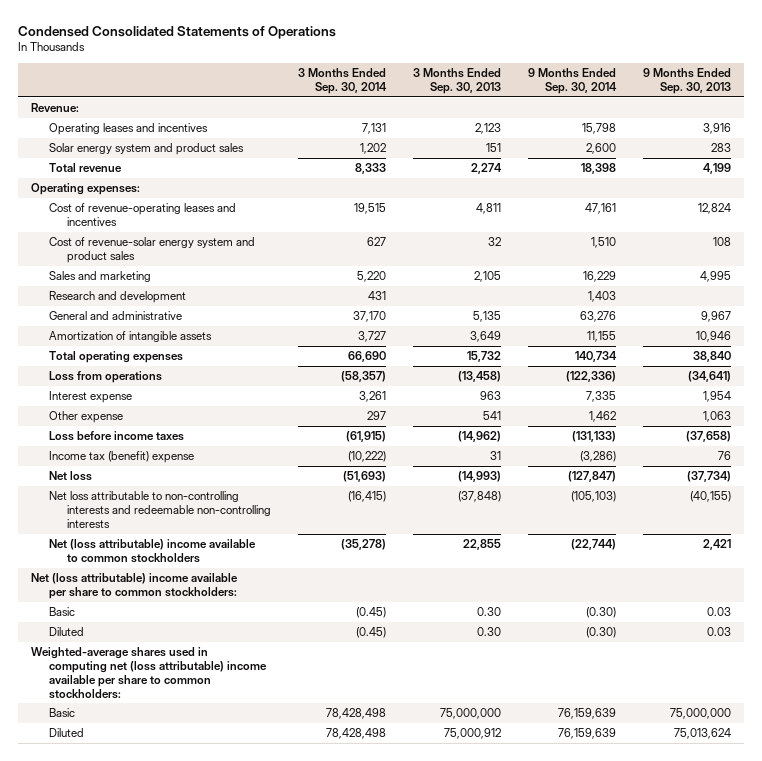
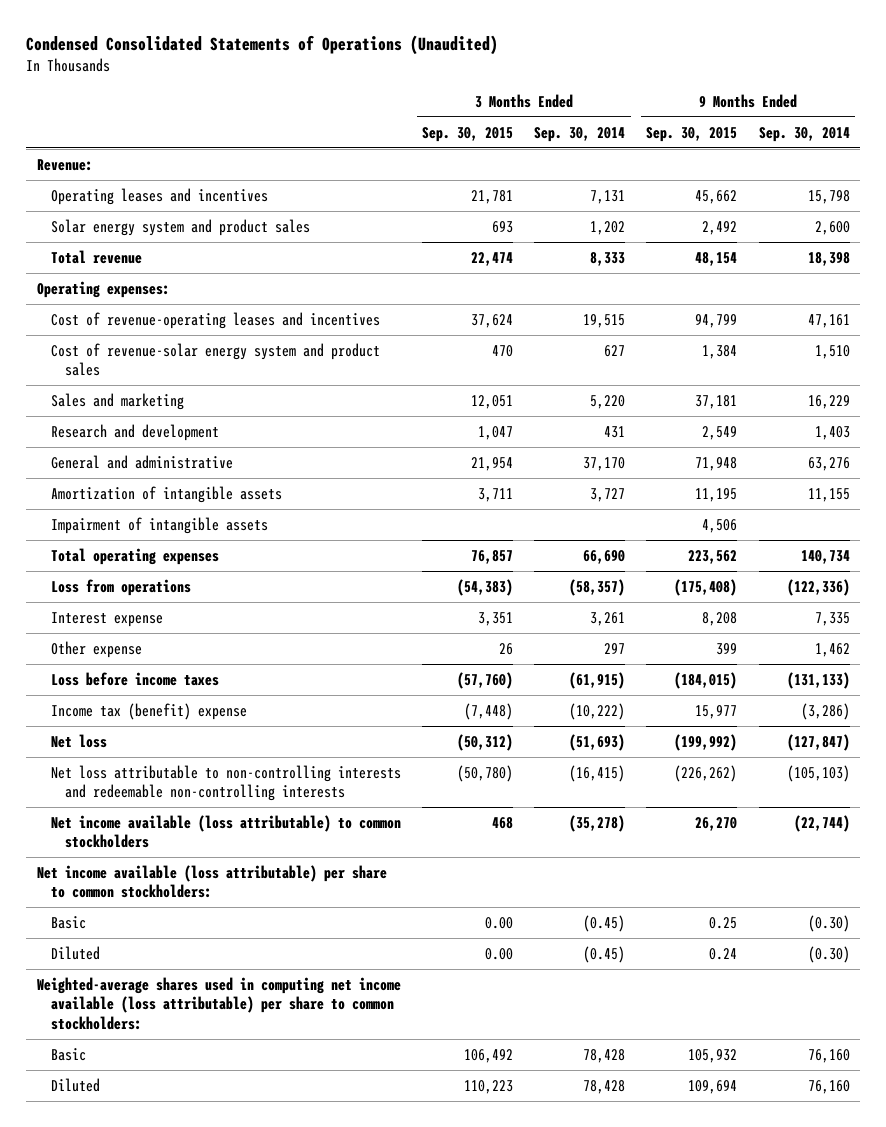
[17,25,336,39] Condensed Consolidated Statements of Operations -> [26,34,499,55] Condensed Consolidated Statements of Operations (Unaudited)
[412,67,501,94] 3 Months Ended Sep. 30, 2013 -> none
[642,67,731,94] 9 Months Ended Sep. 30, 2013 -> none
none -> [422,126,514,142] Sep. 30, 2015
none -> [646,126,738,142] Sep. 30, 2015
none -> [50,516,268,534] Impairment of intangible assets
[48,539,256,563] Net (loss attributable) income available to common stockholders -> [50,814,401,849] Net income available (loss attributable) to common stockholders
[31,573,239,599] Net (loss attributable) income available per share to common stockholders: -> [36,864,387,899] Net income available (loss attributable) per share to common stockholders:
[31,647,267,699] Weighted-average shares used in computing net (loss attributable) income available per share to common stockholders: -> [36,976,401,1030] Weighted-average shares used in computing net income available (loss attributable) per share to common stockholders:
[325,708,386,720] 78,428,498 -> [583,1048,626,1063] 78,428
[557,708,616,720] 76,159,639 -> [807,1048,850,1063] 76,160
[325,728,386,740] 78,428,498 -> [583,1079,626,1094] 78,428
[557,728,616,740] 76,159,639 -> [807,1079,850,1094] 76,160

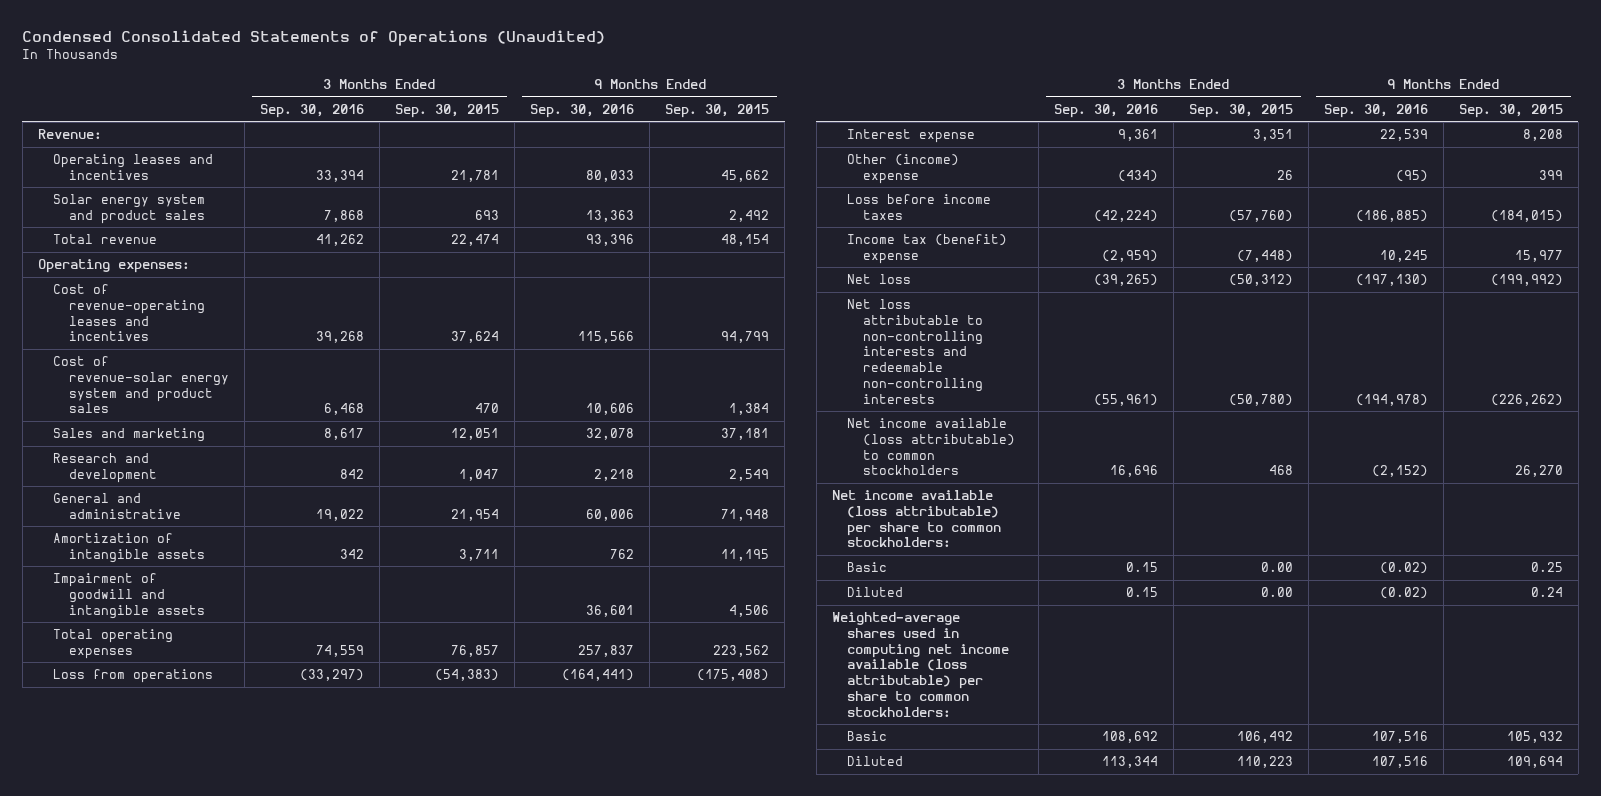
[534,126,626,142] Sep. 30, 2014 -> none
[758,126,850,142] Sep. 30, 2014 -> none
none -> [259,103,364,118] Sep. 30, 2016
none -> [529,103,634,118] Sep. 30, 2016
[50,516,268,534] Impairment of intangible assets -> [53,573,205,619] Impairment of goodwill and intangible assets
[50,640,142,658] Other expense -> [847,154,960,184] Other (income) expense

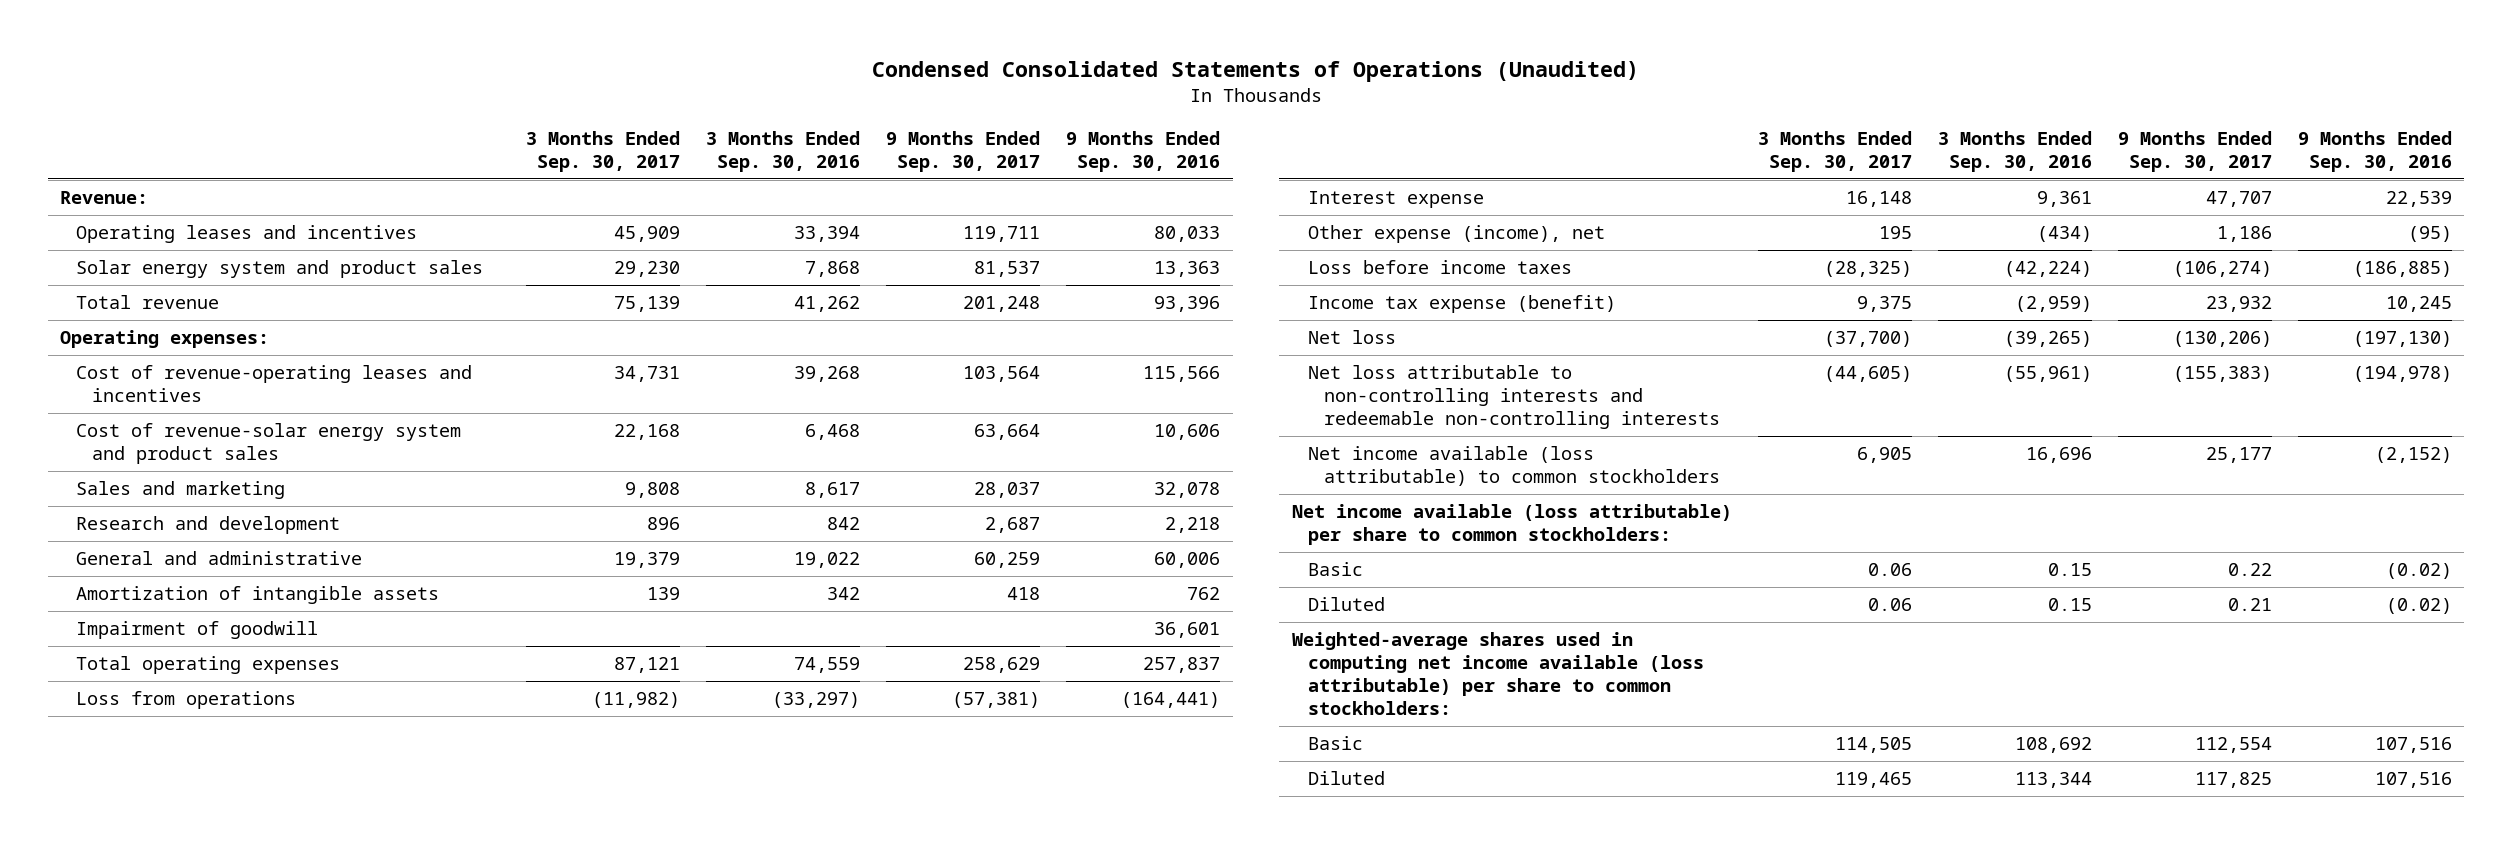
[394,103,499,118] Sep. 30, 2015 -> none
[665,103,770,118] Sep. 30, 2015 -> none
none -> [526,130,681,172] 3 Months Ended Sep. 30, 2017
none -> [885,130,1040,172] 9 Months Ended Sep. 30, 2017
[53,573,205,619] Impairment of goodwill and intangible assets -> [76,621,319,640] Impairment of goodwill
[847,154,960,184] Other (income) expense -> [1308,225,1606,244] Other expense (income), net
[847,234,1008,264] Income tax (benefit) expense -> [1308,295,1617,314] Income tax expense (benefit)

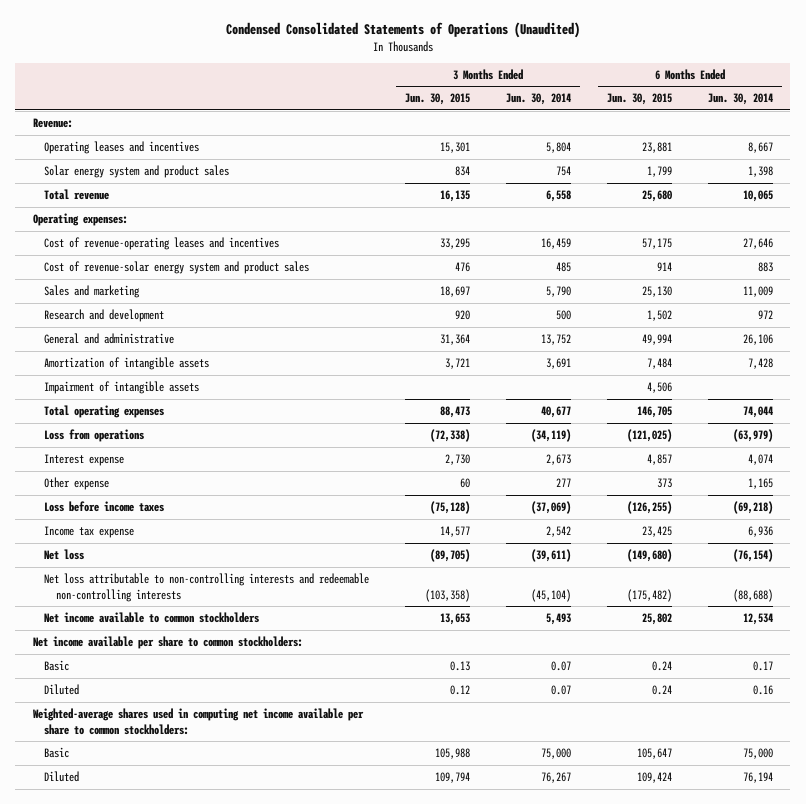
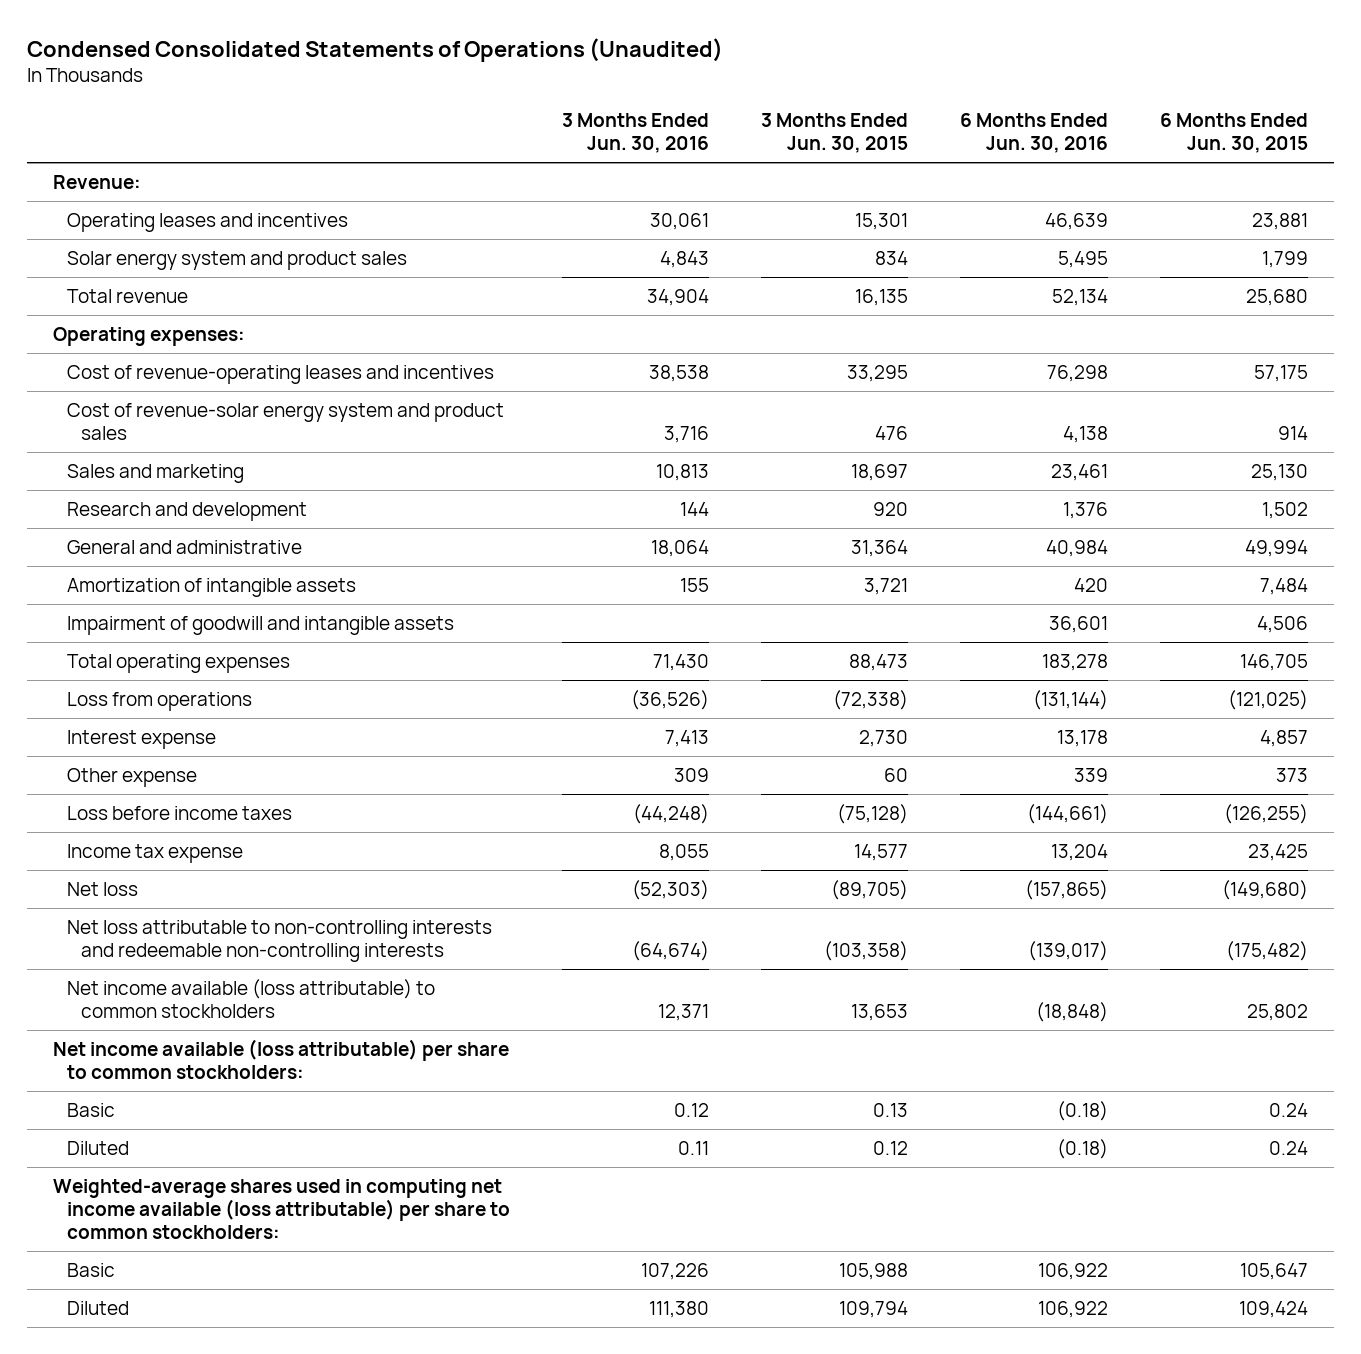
[505,93,571,106] Jun. 30, 2014 -> none
[707,93,773,106] Jun. 30, 2014 -> none
none -> [562,113,710,154] 3 Months Ended Jun. 30, 2016
none -> [960,113,1109,154] 6 Months Ended Jun. 30, 2016
[44,381,200,395] Impairment of intangible assets -> [67,615,455,635] Impairment of goodwill and intangible assets
[44,612,260,624] Net income available to common stockholders -> [67,978,436,1018] Net income available (loss attributable) to common stockholders
[32,636,303,650] Net income available per share to common stockholders: -> [53,1038,510,1079] Net income available (loss attributable) per share to common stockholders:
[32,708,364,735] Weighted-average shares used in computing net income available per share to common stockholders: -> [53,1178,511,1240] Weighted-average shares used in computing net income available (loss attributable) per share to common stockholders:

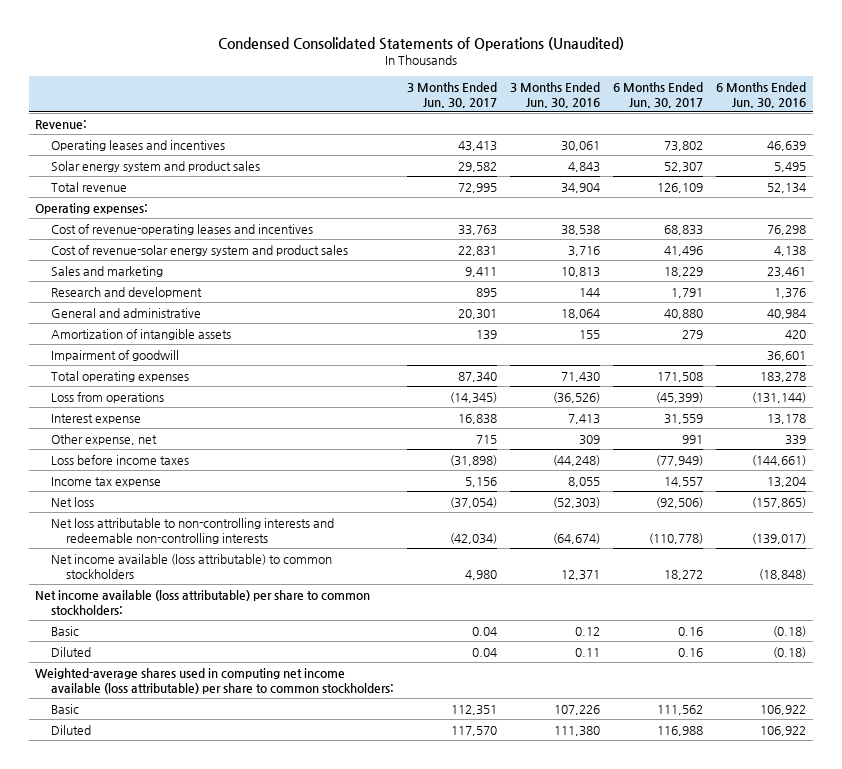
[761,113,909,154] 3 Months Ended Jun. 30, 2015 -> none
[1160,113,1309,154] 6 Months Ended Jun. 30, 2015 -> none
none -> [406,81,497,108] 3 Months Ended Jun. 30, 2017
none -> [613,81,704,108] 6 Months Ended Jun. 30, 2017
[67,615,455,635] Impairment of goodwill and intangible assets -> [50,349,179,361] Impairment of goodwill
[67,767,198,787] Other expense -> [50,433,157,445] Other expense, net

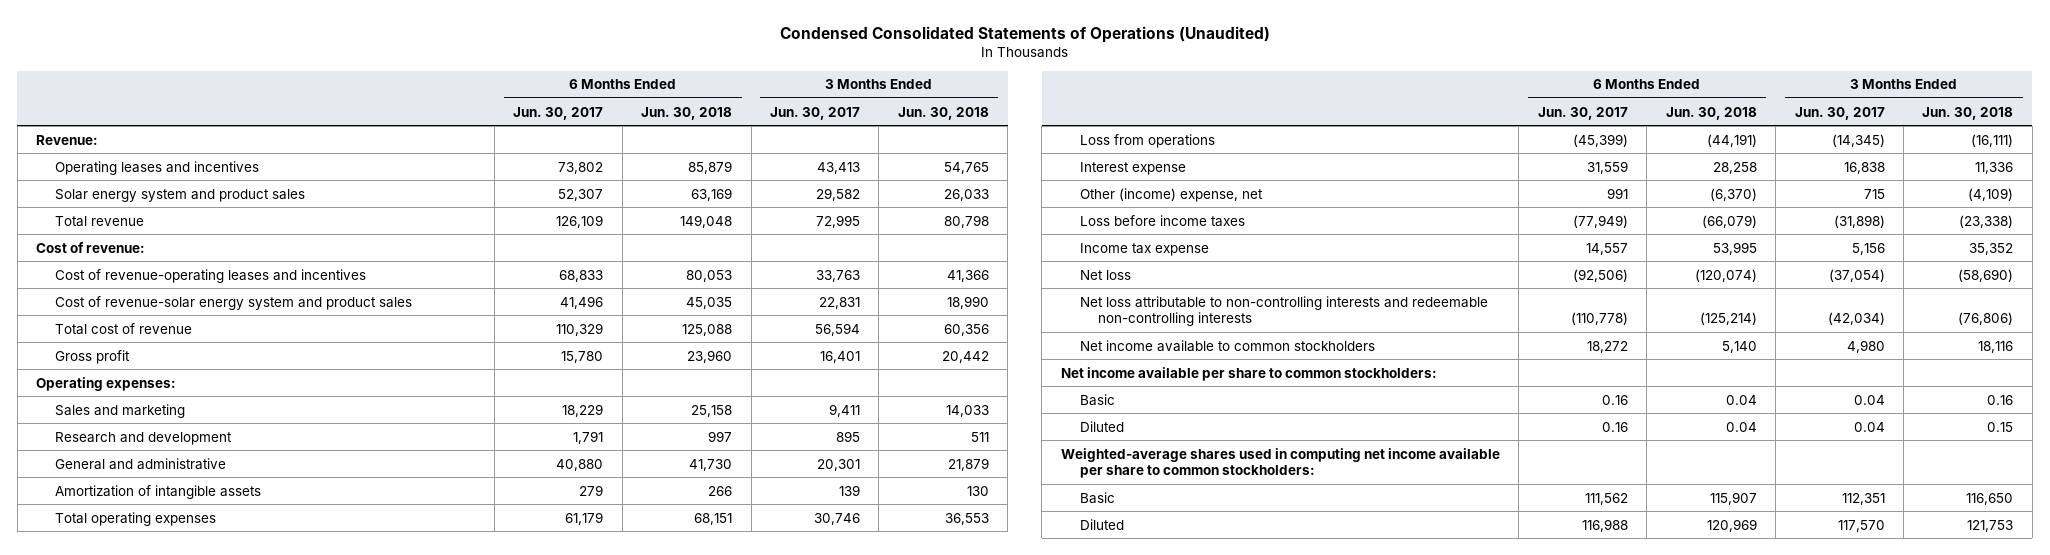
[510,81,601,108] 3 Months Ended Jun. 30, 2016 -> none
[716,81,807,108] 6 Months Ended Jun. 30, 2016 -> none
none -> [641,106,733,120] Jun. 30, 2018
none -> [897,106,989,120] Jun. 30, 2018
none -> [36,241,146,253] Cost of revenue:
none -> [55,322,193,335] Total cost of revenue
none -> [55,349,131,364] Gross profit
[35,202,149,214] Operating expenses: -> [36,376,177,391] Operating expenses:
[50,349,179,361] Impairment of goodwill -> none
[457,371,497,382] 87,340 -> [813,512,860,525] 30,746
[657,371,704,382] 171,508 -> [565,511,604,525] 61,179
[50,433,157,445] Other expense, net -> [1079,187,1263,202] Other (income) expense, net
[50,553,332,579] Net income available (loss attributable) to common stockholders -> [1079,339,1375,352] Net income available to common stockholders
[35,589,371,615] Net income available (loss attributable) per share to common stockholders: -> [1060,366,1437,381] Net income available per share to common stockholders:
[35,667,394,694] Weighted-average shares used in computing net income available (loss attributable) per share to common stockholders: -> [1060,447,1500,479] Weighted-average shares used in computing net income available per share to common stockholders:

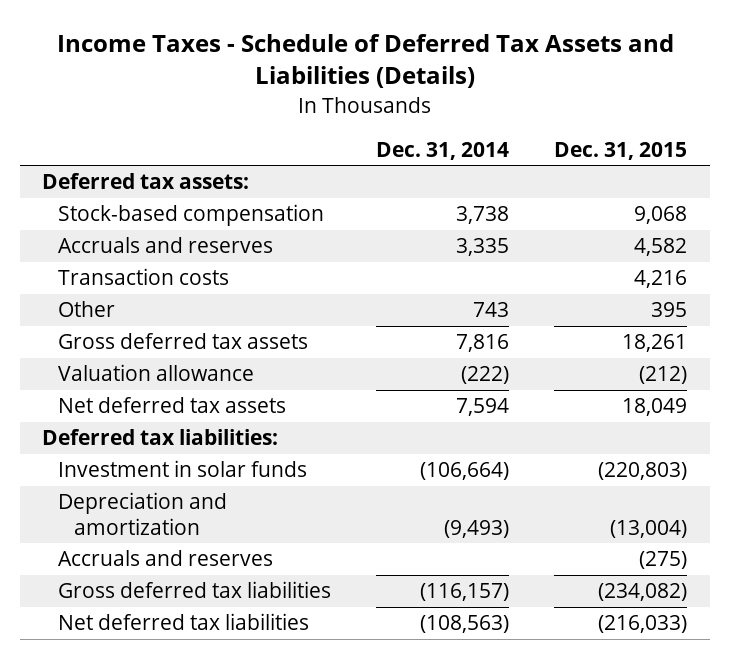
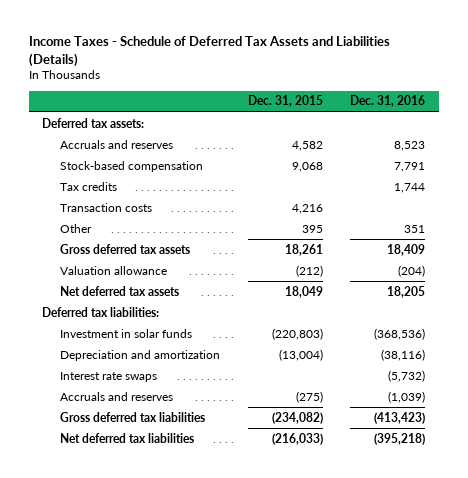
[376,141,510,160] Dec. 31, 2014 -> none
none -> [350,95,426,108] Dec. 31, 2016
[58,204,325,227] Stock-based compensation -> [60,160,204,172] Stock-based compensation
none -> [60,181,118,191] Tax credits
none -> [60,371,158,382] Interest rate swaps

